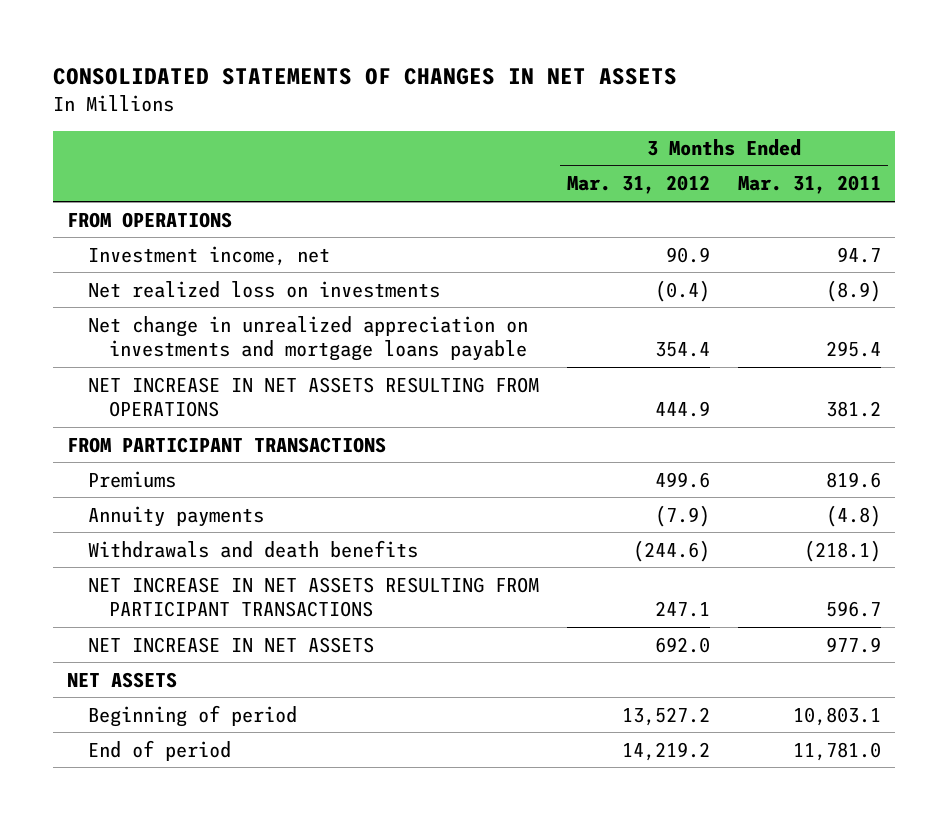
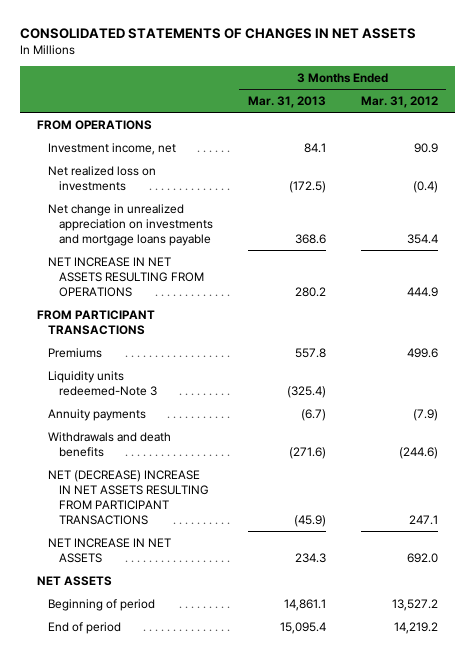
[738,175,882,195] Mar. 31, 2011 -> none
none -> [247,95,326,108] Mar. 31, 2013
none -> [47,370,157,396] Liquidity units redeemed-Note 3
[88,576,540,617] NET INCREASE IN NET ASSETS RESULTING FROM PARTICIPANT TRANSACTIONS -> [47,469,209,525] NET (DECREASE) INCREASE IN NET ASSETS RESULTING FROM PARTICIPANT TRANSACTIONS

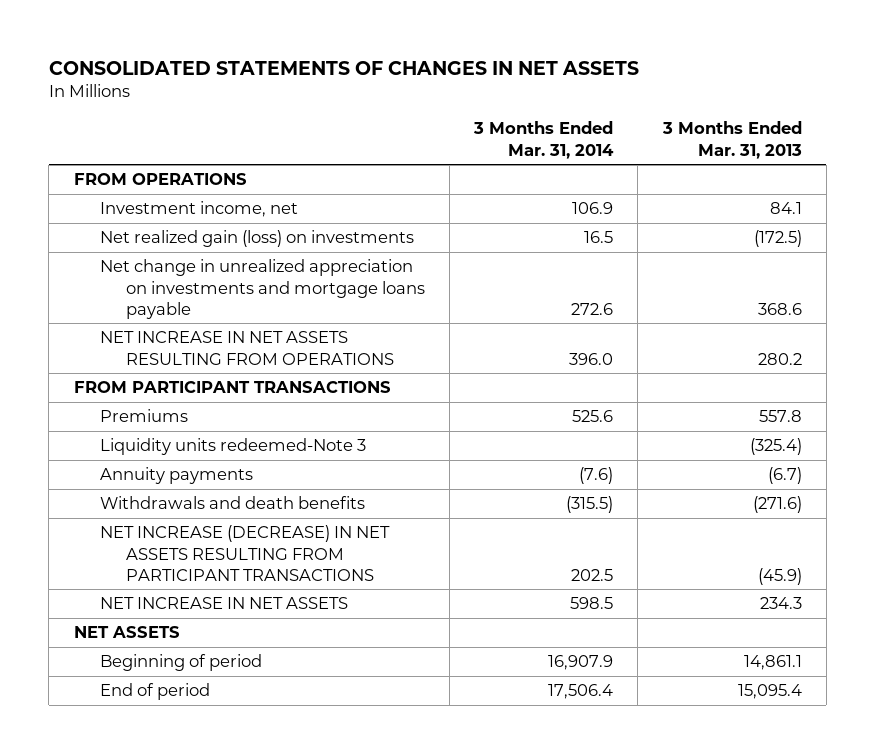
[360,95,438,108] Mar. 31, 2012 -> none
none -> [473,121,615,159] 3 Months Ended Mar. 31, 2014
[47,165,156,191] Net realized loss on investments -> [99,230,414,248] Net realized gain (loss) on investments
[47,469,209,525] NET (DECREASE) INCREASE IN NET ASSETS RESULTING FROM PARTICIPANT TRANSACTIONS -> [99,525,390,581] NET INCREASE (DECREASE) IN NET ASSETS RESULTING FROM PARTICIPANT TRANSACTIONS

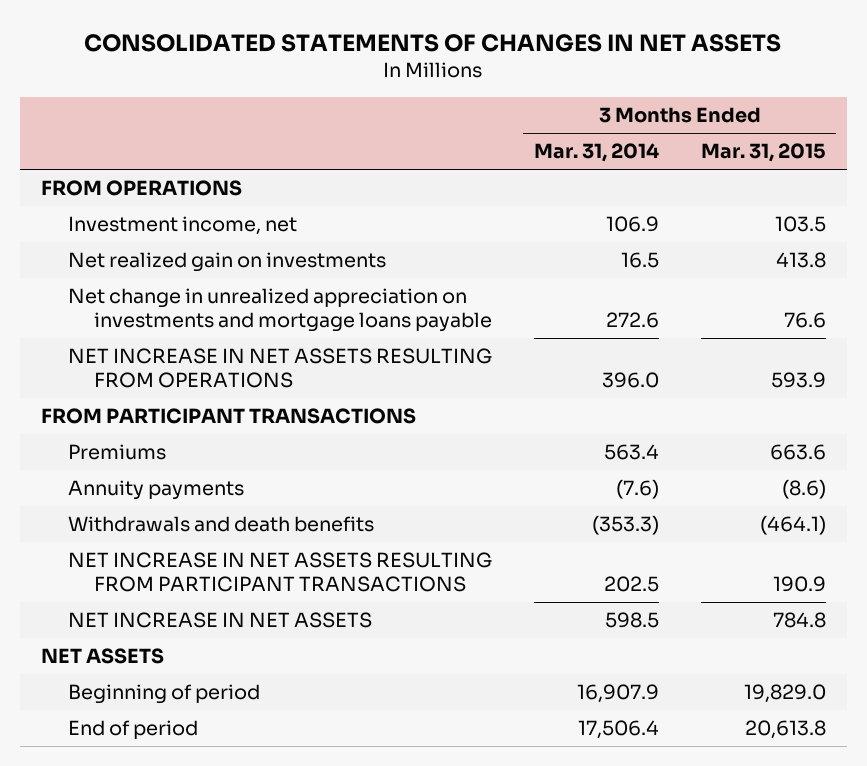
[661,121,802,159] 3 Months Ended Mar. 31, 2013 -> none
none -> [700,143,826,163] Mar. 31, 2015
[99,230,414,248] Net realized gain (loss) on investments -> [67,252,386,273] Net realized gain on investments
[99,438,366,456] Liquidity units redeemed-Note 3 -> none
[572,410,614,423] 525.6 -> [603,444,659,461] 563.4
[566,496,614,514] (315.5) -> [591,515,659,536] (353.3)
[99,525,390,581] NET INCREASE (DECREASE) IN NET ASSETS RESULTING FROM PARTICIPANT TRANSACTIONS -> [67,552,492,593] NET INCREASE IN NET ASSETS RESULTING FROM PARTICIPANT TRANSACTIONS

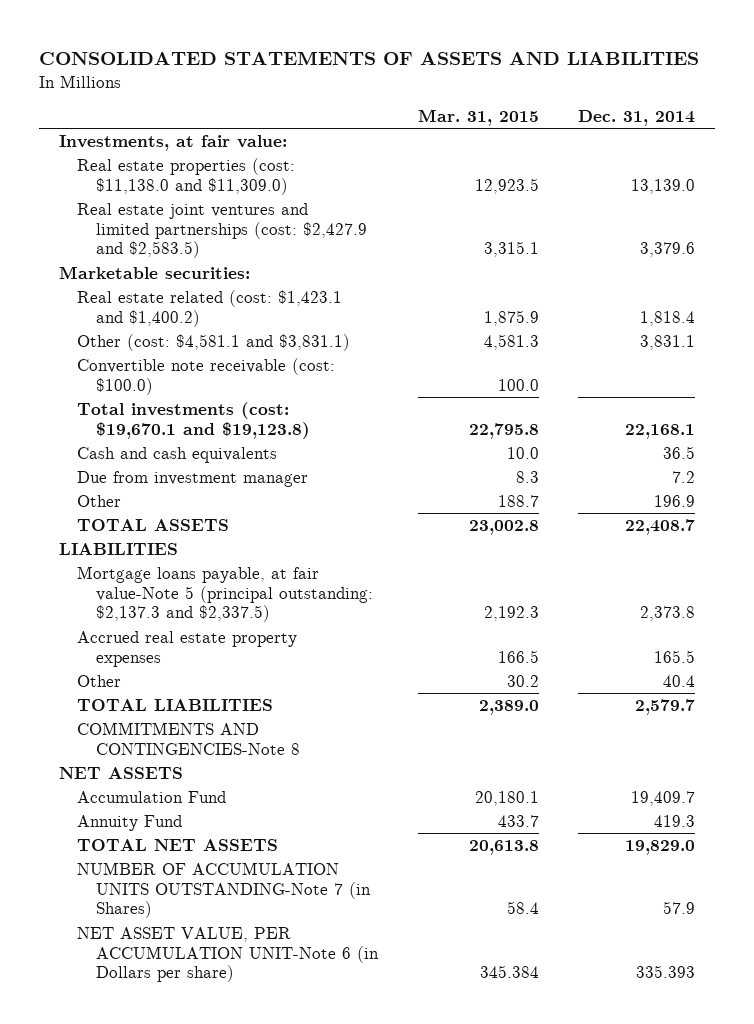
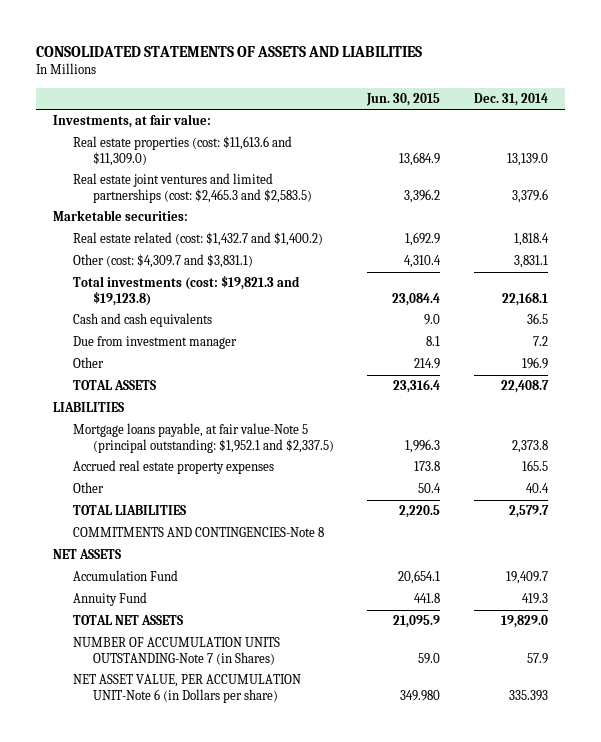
[417,109,539,127] Mar. 31, 2015 -> none
none -> [366,92,441,106] Jun. 30, 2015
[77,157,296,195] Real estate properties (cost: $11,138.0 and $11,309.0) -> [72,136,292,166] Real estate properties (cost: $11,613.6 and $11,309.0)
[77,202,367,259] Real estate joint ventures and limited partnerships (cost: $2,427.9 and $2,583.5) -> [72,173,312,203] Real estate joint ventures and limited partnerships (cost: $2,465.3 and $2,583.5)
[77,357,336,395] Convertible note receivable (cost: $100.0) -> none
[77,289,343,327] Real estate related (cost: $1,423.1 and $1,400.2) -> [72,232,323,247] Real estate related (cost: $1,432.7 and $1,400.2)
[77,333,351,351] Other (cost: $4,581.1 and $3,831.1) -> [72,254,253,269] Other (cost: $4,309.7 and $3,831.1)
[77,401,310,439] Total investments (cost: $19,670.1 and $19,123.8) -> [72,275,300,306] Total investments (cost: $19,821.3 and $19,123.8)
[77,565,373,623] Mortgage loans payable, at fair value-Note 5 (principal outstanding: $2,137.3 and $2,337.5) -> [72,423,334,453] Mortgage loans payable, at fair value-Note 5 (principal outstanding: $1,952.1 and $2,337.5)

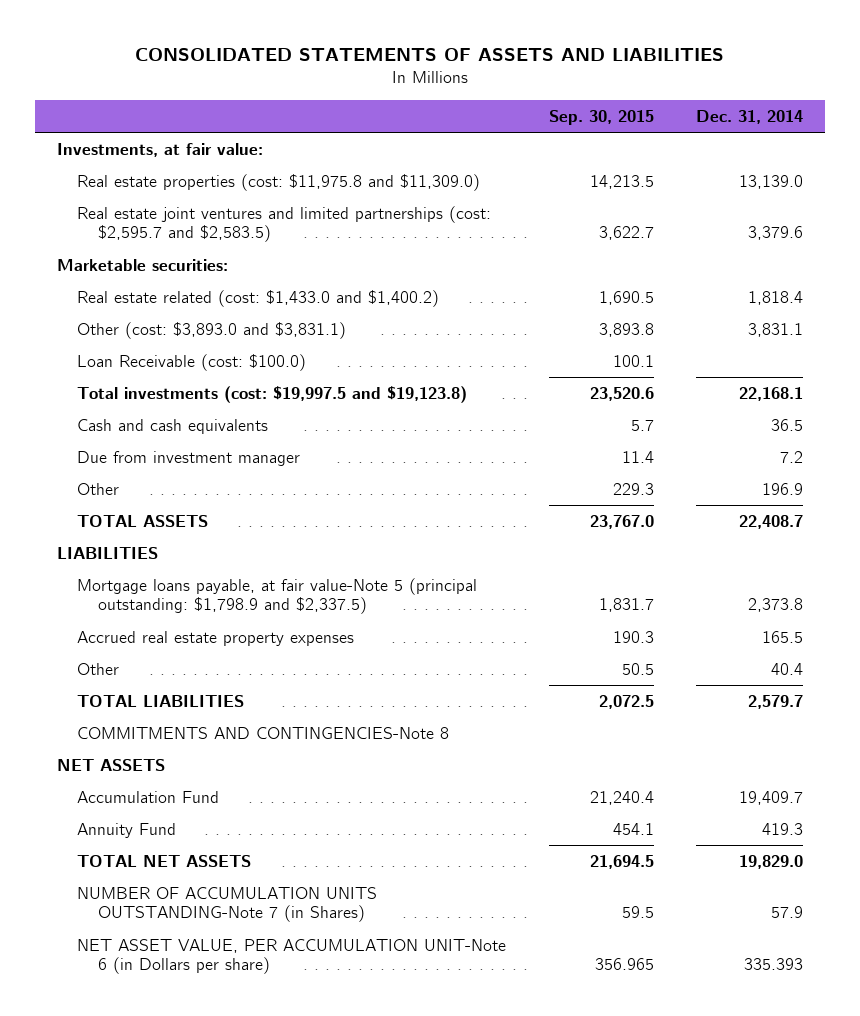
[366,92,441,106] Jun. 30, 2015 -> none
none -> [548,109,654,125] Sep. 30, 2015
[72,136,292,166] Real estate properties (cost: $11,613.6 and $11,309.0) -> [77,173,481,191] Real estate properties (cost: $11,975.8 and $11,309.0)
[72,173,312,203] Real estate joint ventures and limited partnerships (cost: $2,465.3 and $2,583.5) -> [77,205,492,243] Real estate joint ventures and limited partnerships (cost: $2,595.7 and $2,583.5)
[72,232,323,247] Real estate related (cost: $1,432.7 and $1,400.2) -> [77,289,440,307] Real estate related (cost: $1,433.0 and $1,400.2)
[72,254,253,269] Other (cost: $4,309.7 and $3,831.1) -> [77,321,347,339] Other (cost: $3,893.0 and $3,831.1)
none -> [77,353,307,371] Loan Receivable (cost: $100.0)
[72,275,300,306] Total investments (cost: $19,821.3 and $19,123.8) -> [77,385,468,403] Total investments (cost: $19,997.5 and $19,123.8)
[72,423,334,453] Mortgage loans payable, at fair value-Note 5 (principal outstanding: $1,952.1 and $2,337.5) -> [77,577,478,615] Mortgage loans payable, at fair value-Note 5 (principal outstanding: $1,798.9 and $2,337.5)

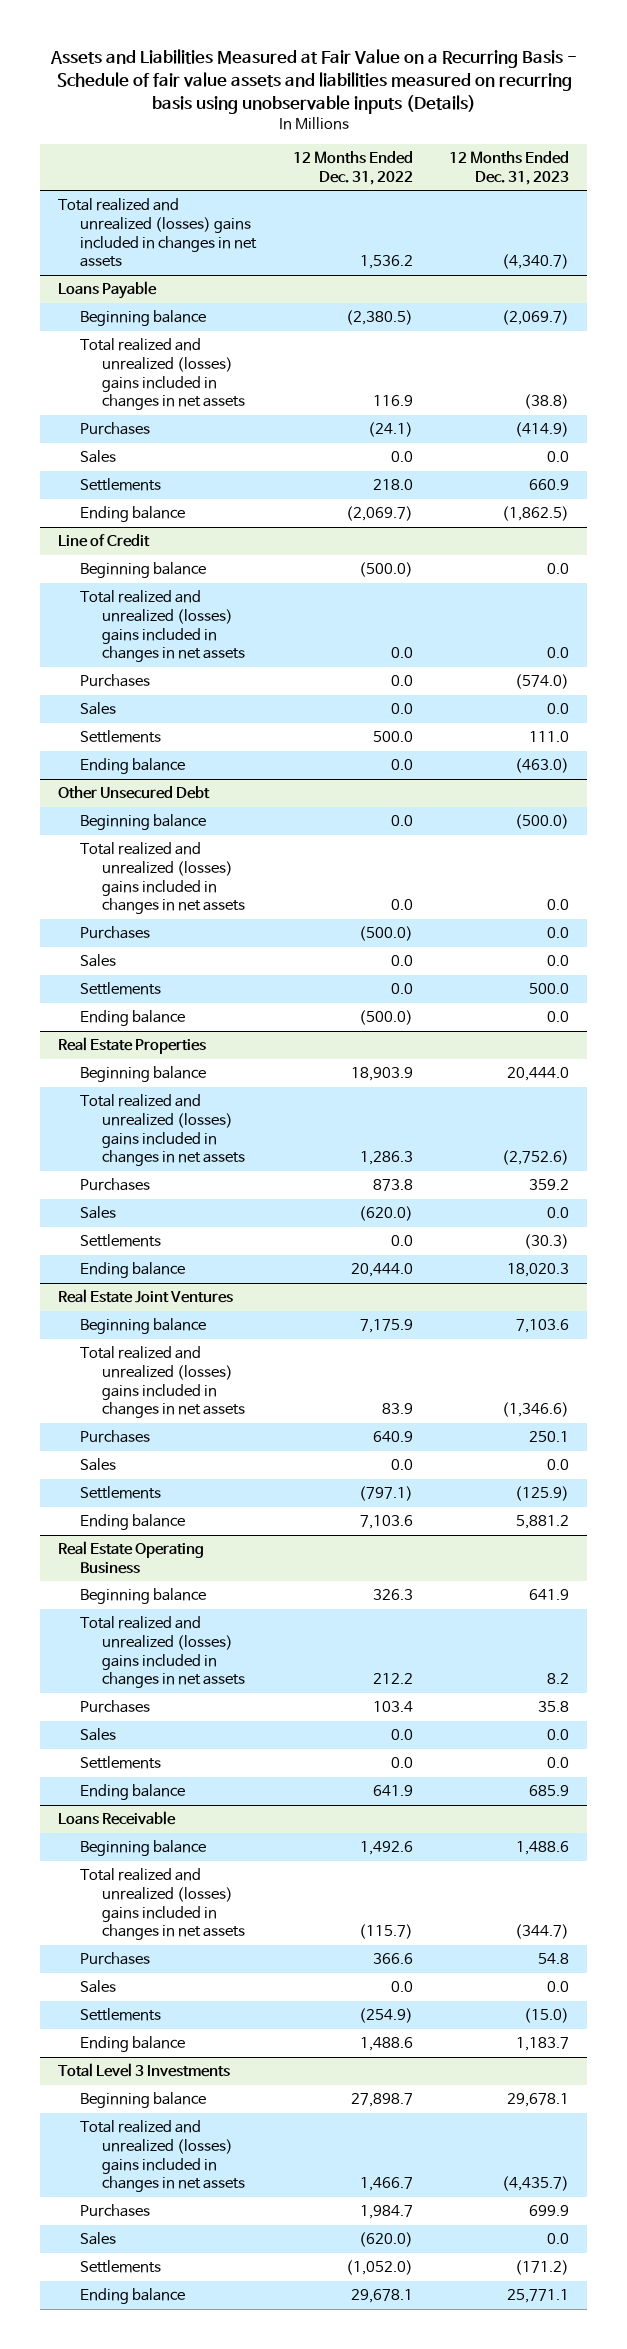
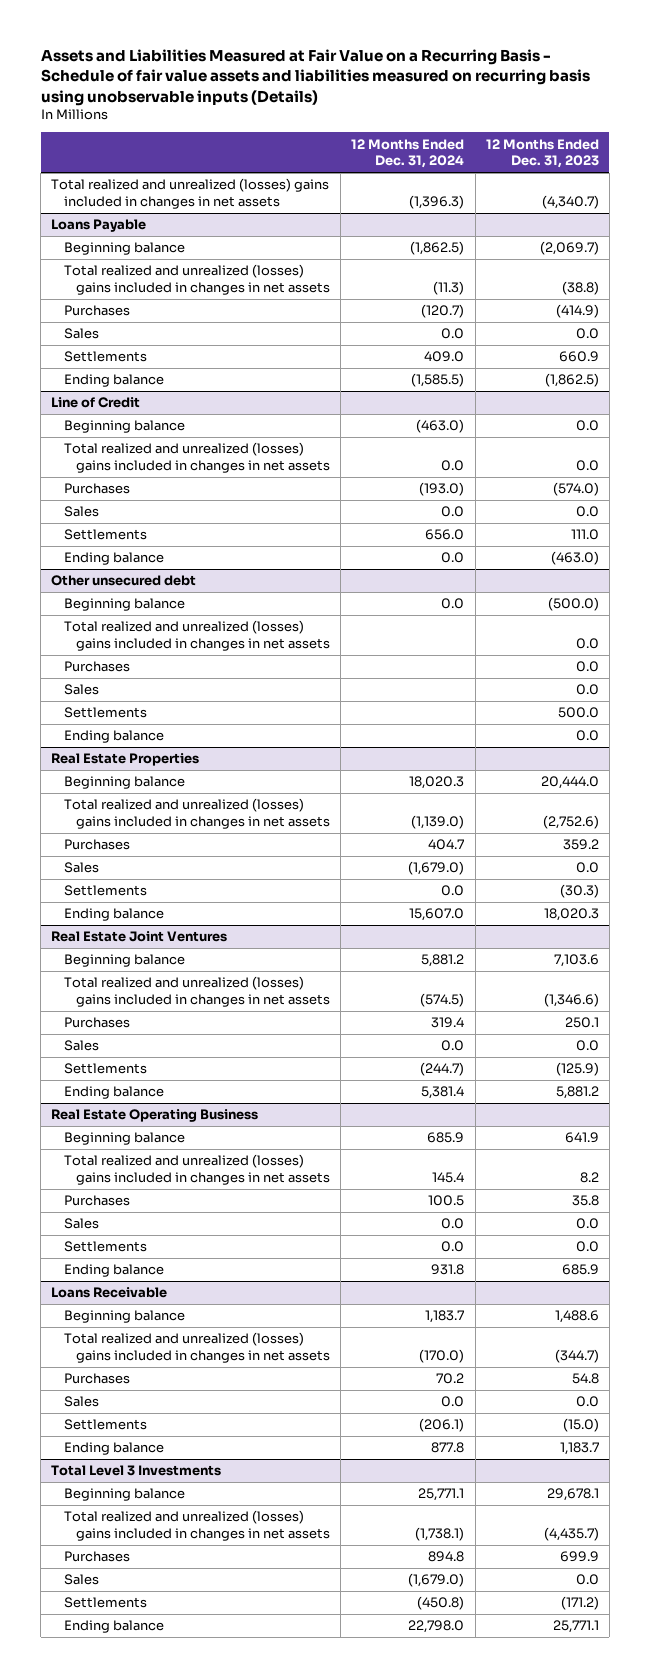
[292,151,413,185] 12 Months Ended Dec. 31, 2022 -> none
none -> [351,138,465,169] 12 Months Ended Dec. 31, 2024
[58,786,211,800] Other Unsecured Debt -> [51,575,197,587] Other unsecured debt

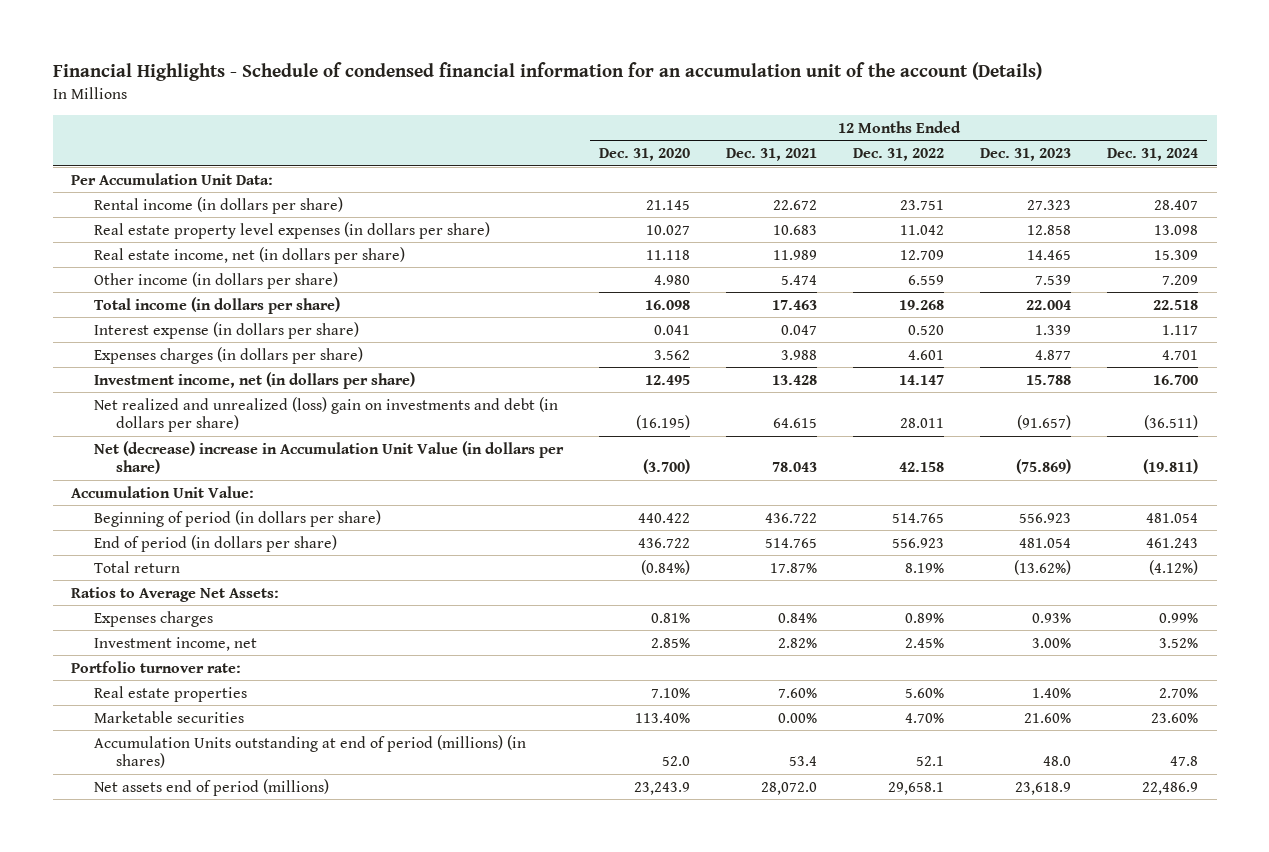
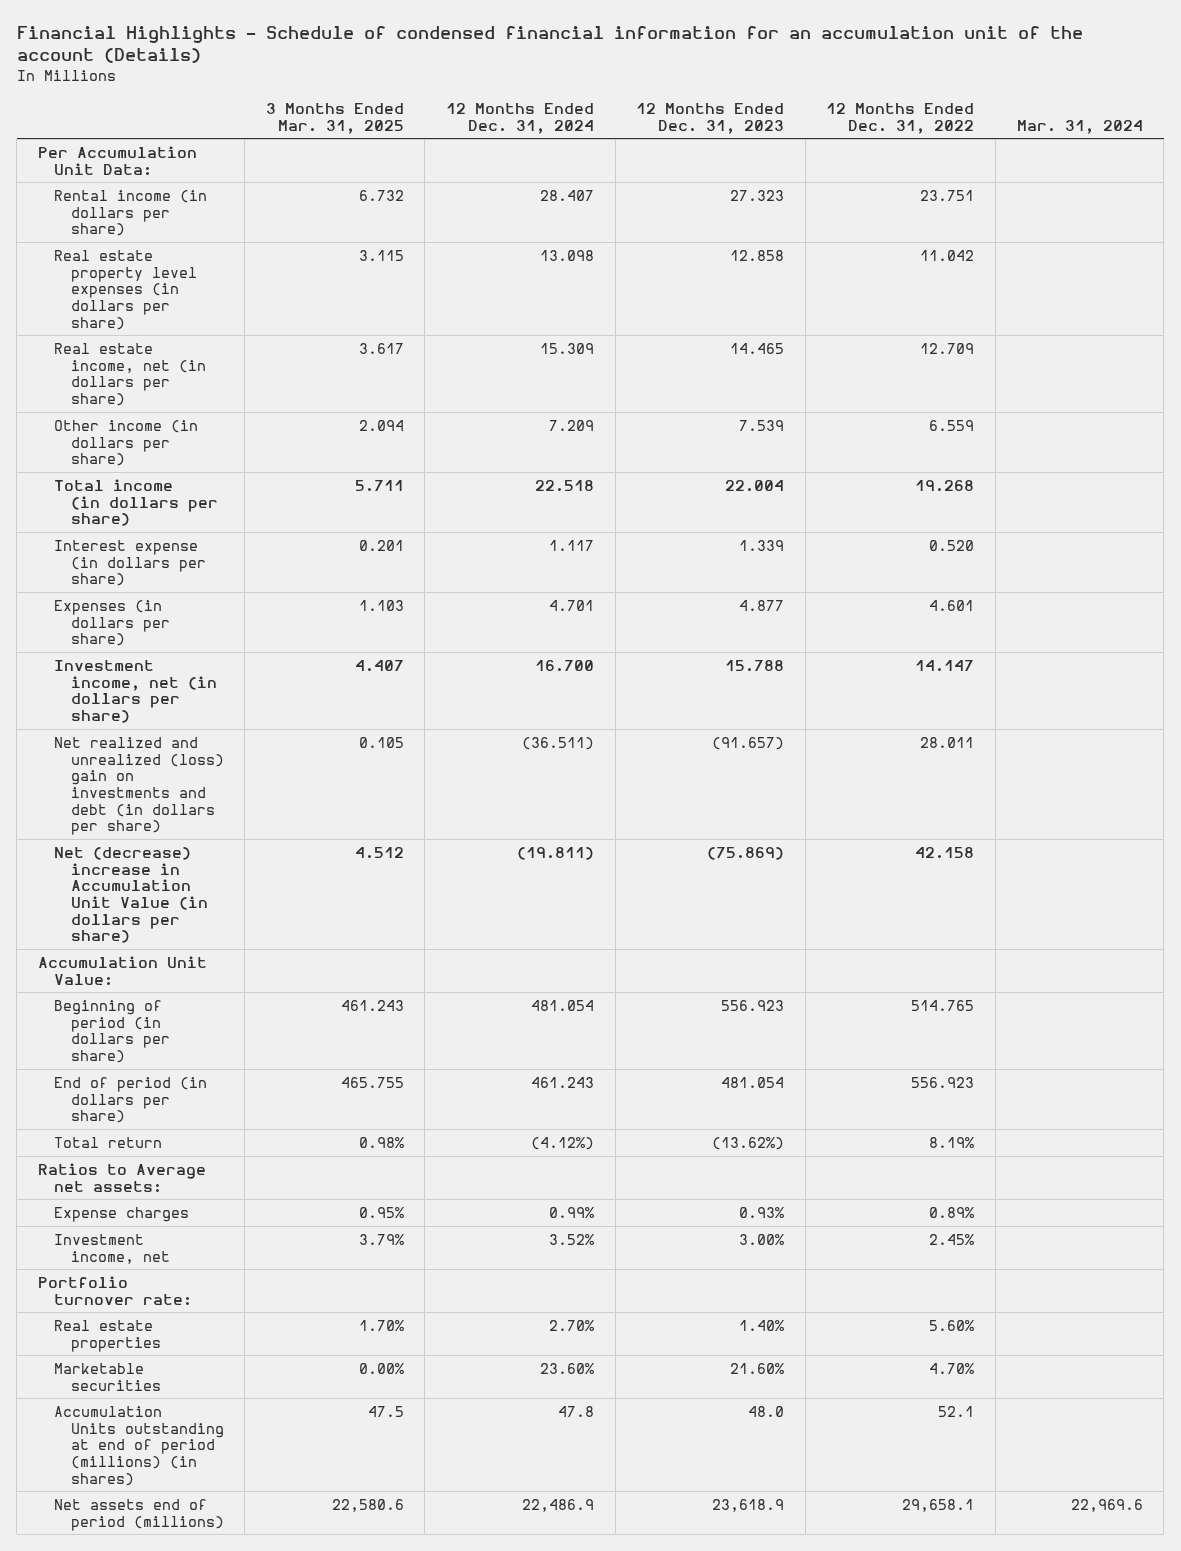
[598,148,690,162] Dec. 31, 2020 -> none
[725,148,817,162] Dec. 31, 2021 -> none
none -> [265,102,404,134] 3 Months Ended Mar. 31, 2025
none -> [1016,119,1143,134] Mar. 31, 2024
[93,346,363,364] Expenses charges (in dollars per share) -> [54,599,170,647] Expenses (in dollars per share)
[70,586,279,602] Ratios to Average Net Assets: -> [37,1162,206,1193] Ratios to Average net assets:
[93,610,213,627] Expenses charges -> [54,1206,190,1222] Expense charges

